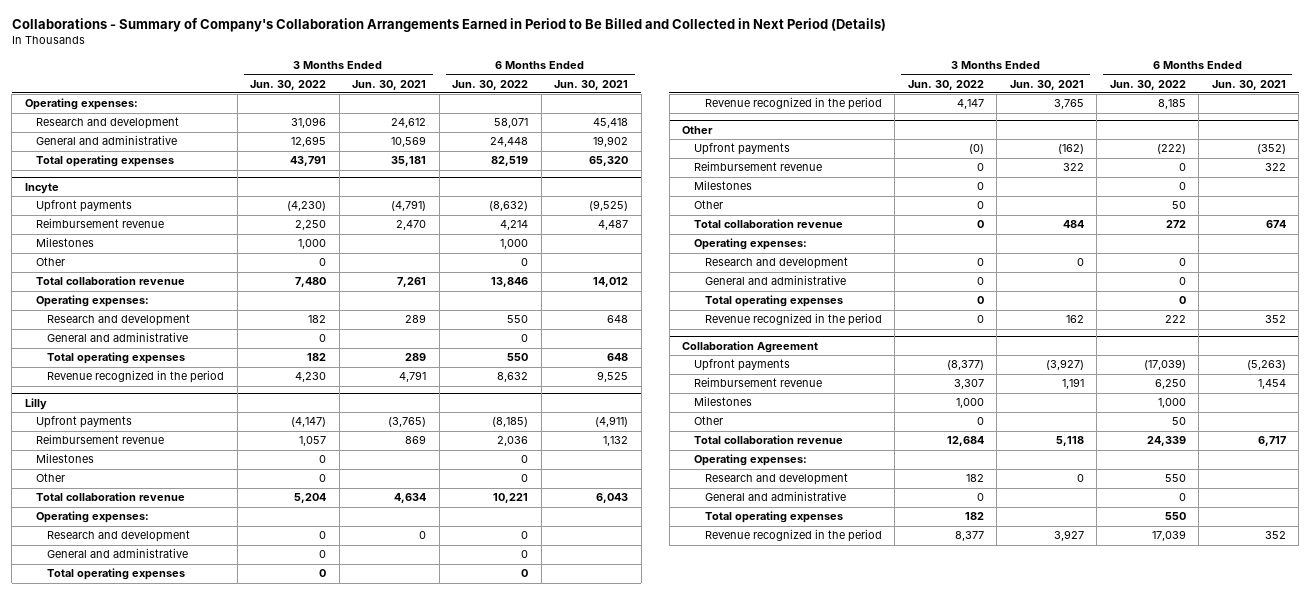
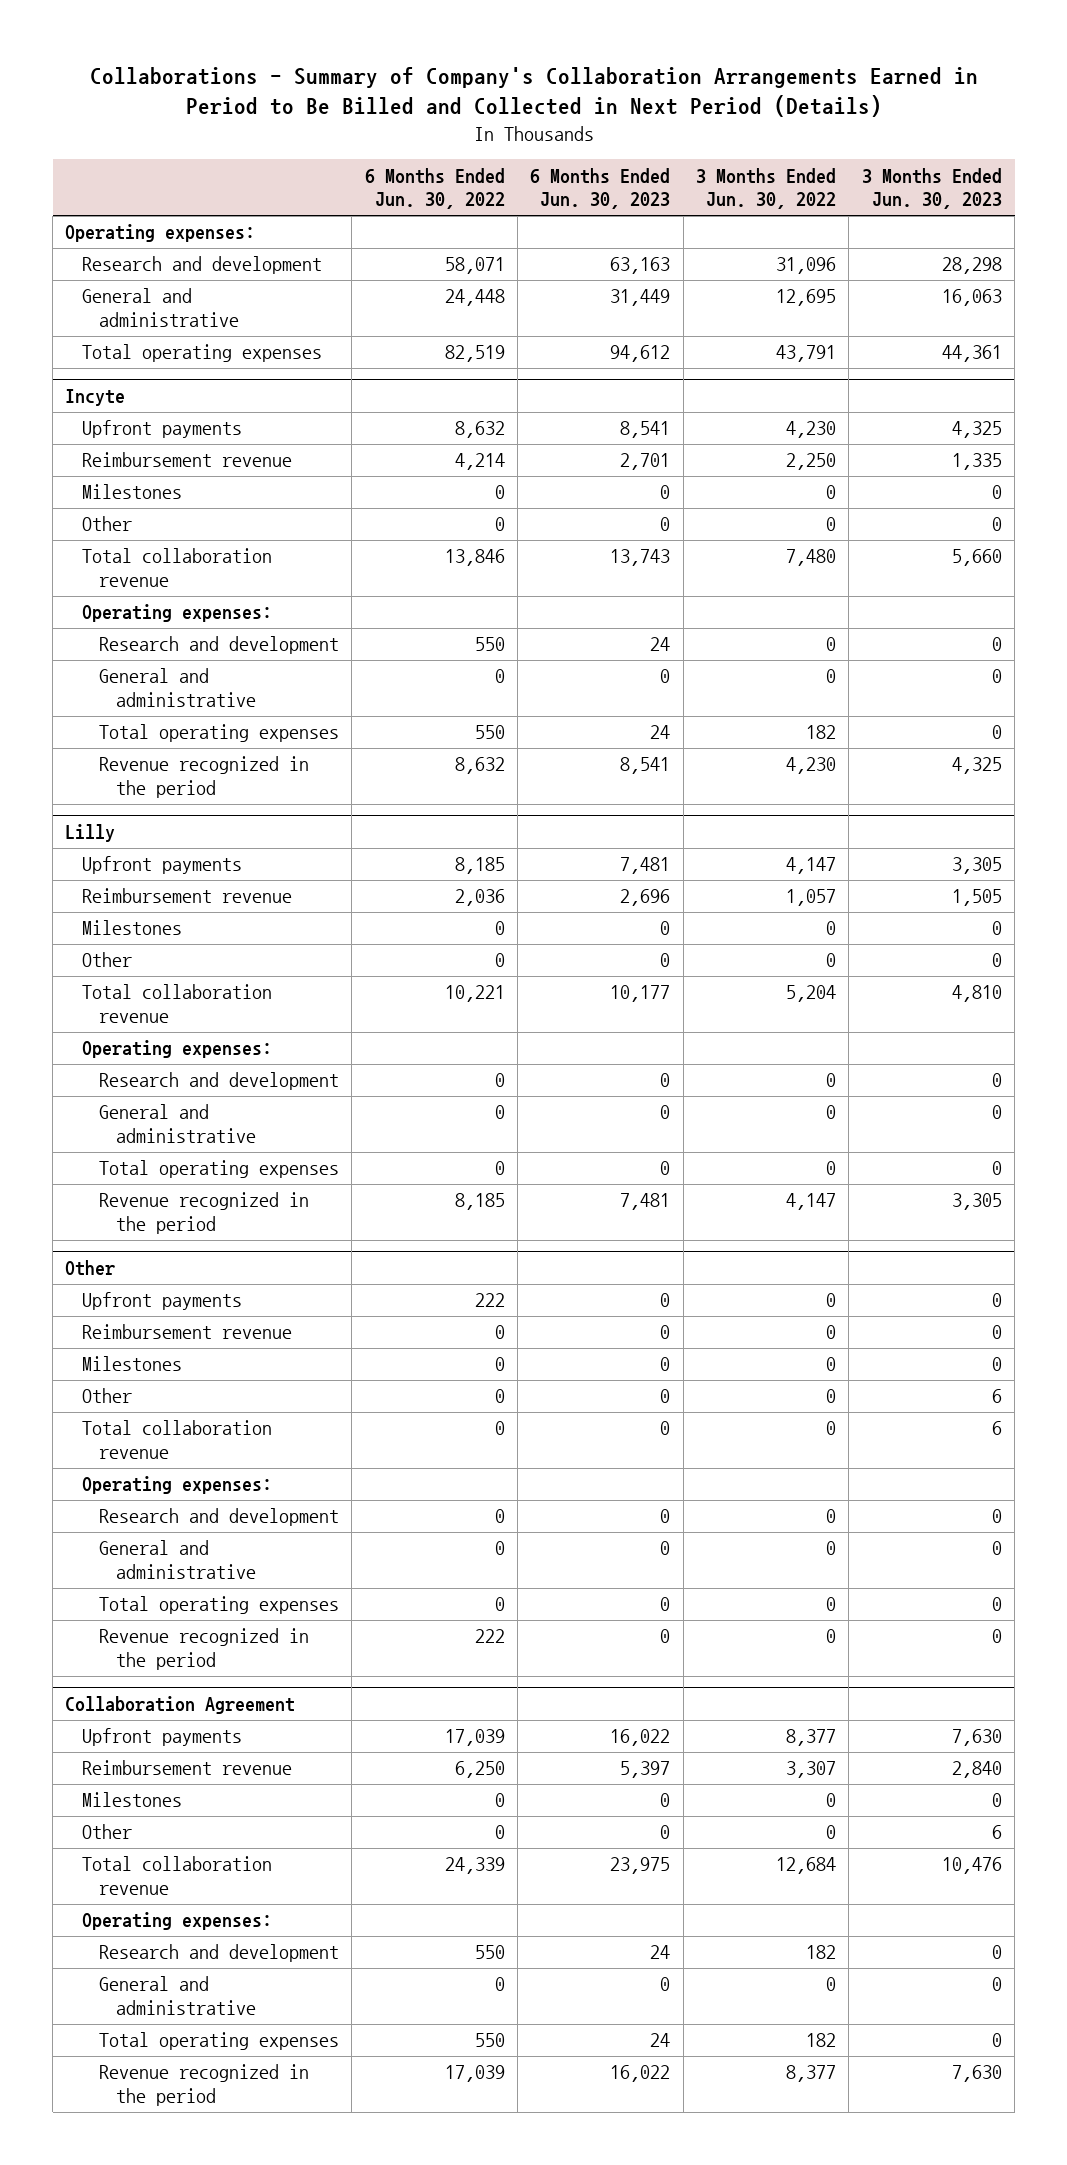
[352,79,427,90] Jun. 30, 2021 -> none
[554,79,629,90] Jun. 30, 2021 -> none
none -> [530,167,671,210] 6 Months Ended Jun. 30, 2023
none -> [861,167,1002,210] 3 Months Ended Jun. 30, 2023
[287,201,327,212] (4,230) -> [786,421,837,439] 4,230
[489,201,529,212] (8,632) -> [454,421,505,439] 8,632
[298,239,327,250] 1,000 -> [826,485,837,500] 0
[500,239,529,250] 1,000 -> [494,485,505,500] 0
[308,315,327,324] 182 -> [826,637,837,652] 0
[291,417,327,428] (4,147) -> [786,857,837,875] 4,147
[492,417,529,428] (8,185) -> [454,857,505,875] 8,185
[968,144,984,155] (0) -> [826,1293,837,1308] 0
[1156,144,1186,155] (222) -> [474,1293,505,1308] 222
[1171,201,1186,210] 50 -> [494,1389,505,1404] 0
[1165,220,1186,229] 272 -> [494,1421,505,1436] 0
[946,360,984,371] (8,377) -> [786,1729,837,1747] 8,377
[1143,359,1186,371] (17,039) -> [444,1729,505,1747] 17,039
[955,398,984,409] 1,000 -> [826,1793,837,1808] 0
[1157,398,1186,409] 1,000 -> [494,1793,505,1808] 0
[1171,417,1186,426] 50 -> [494,1825,505,1840] 0

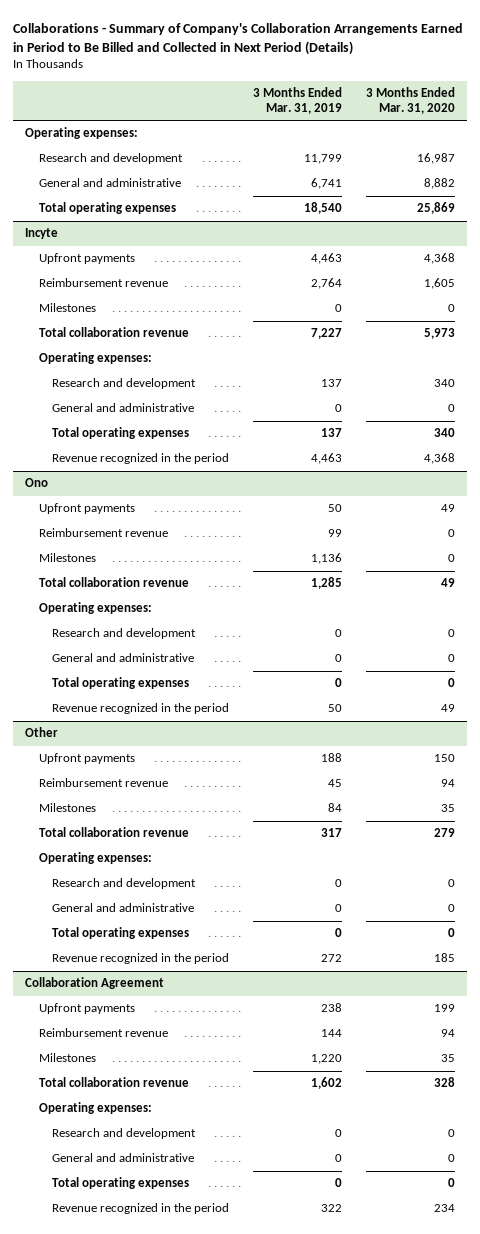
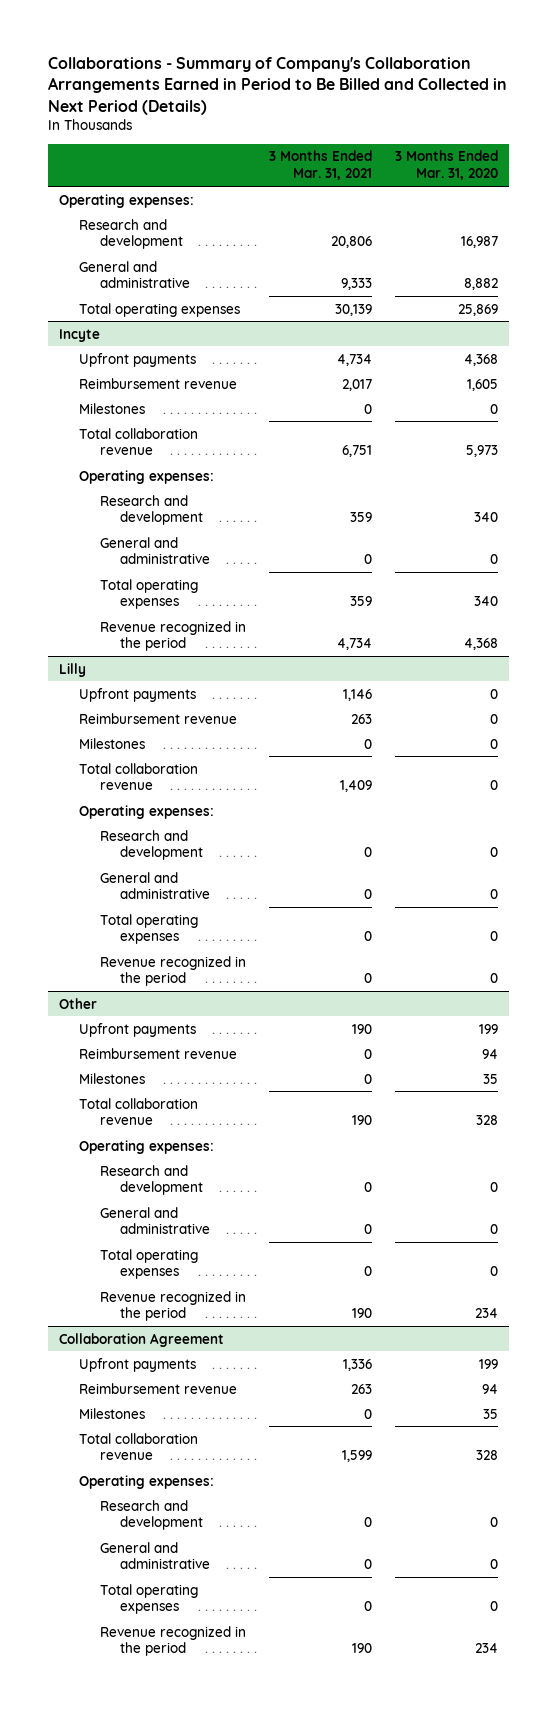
[252,87,342,115] 3 Months Ended Mar. 31, 2019 -> none
none -> [268,150,372,181] 3 Months Ended Mar. 31, 2021
[25,478,49,488] Ono -> none
none -> [59,662,87,677] Lilly
[440,504,455,513] 49 -> [489,688,498,699] 0
[440,578,455,588] 49 -> [489,780,498,791] 0
[440,704,455,713] 49 -> [489,973,498,984] 0
[433,754,455,763] 150 -> [478,1023,498,1034] 199
[433,828,455,838] 279 -> [475,1115,498,1126] 328
[433,953,455,963] 185 -> [474,1308,498,1319] 234

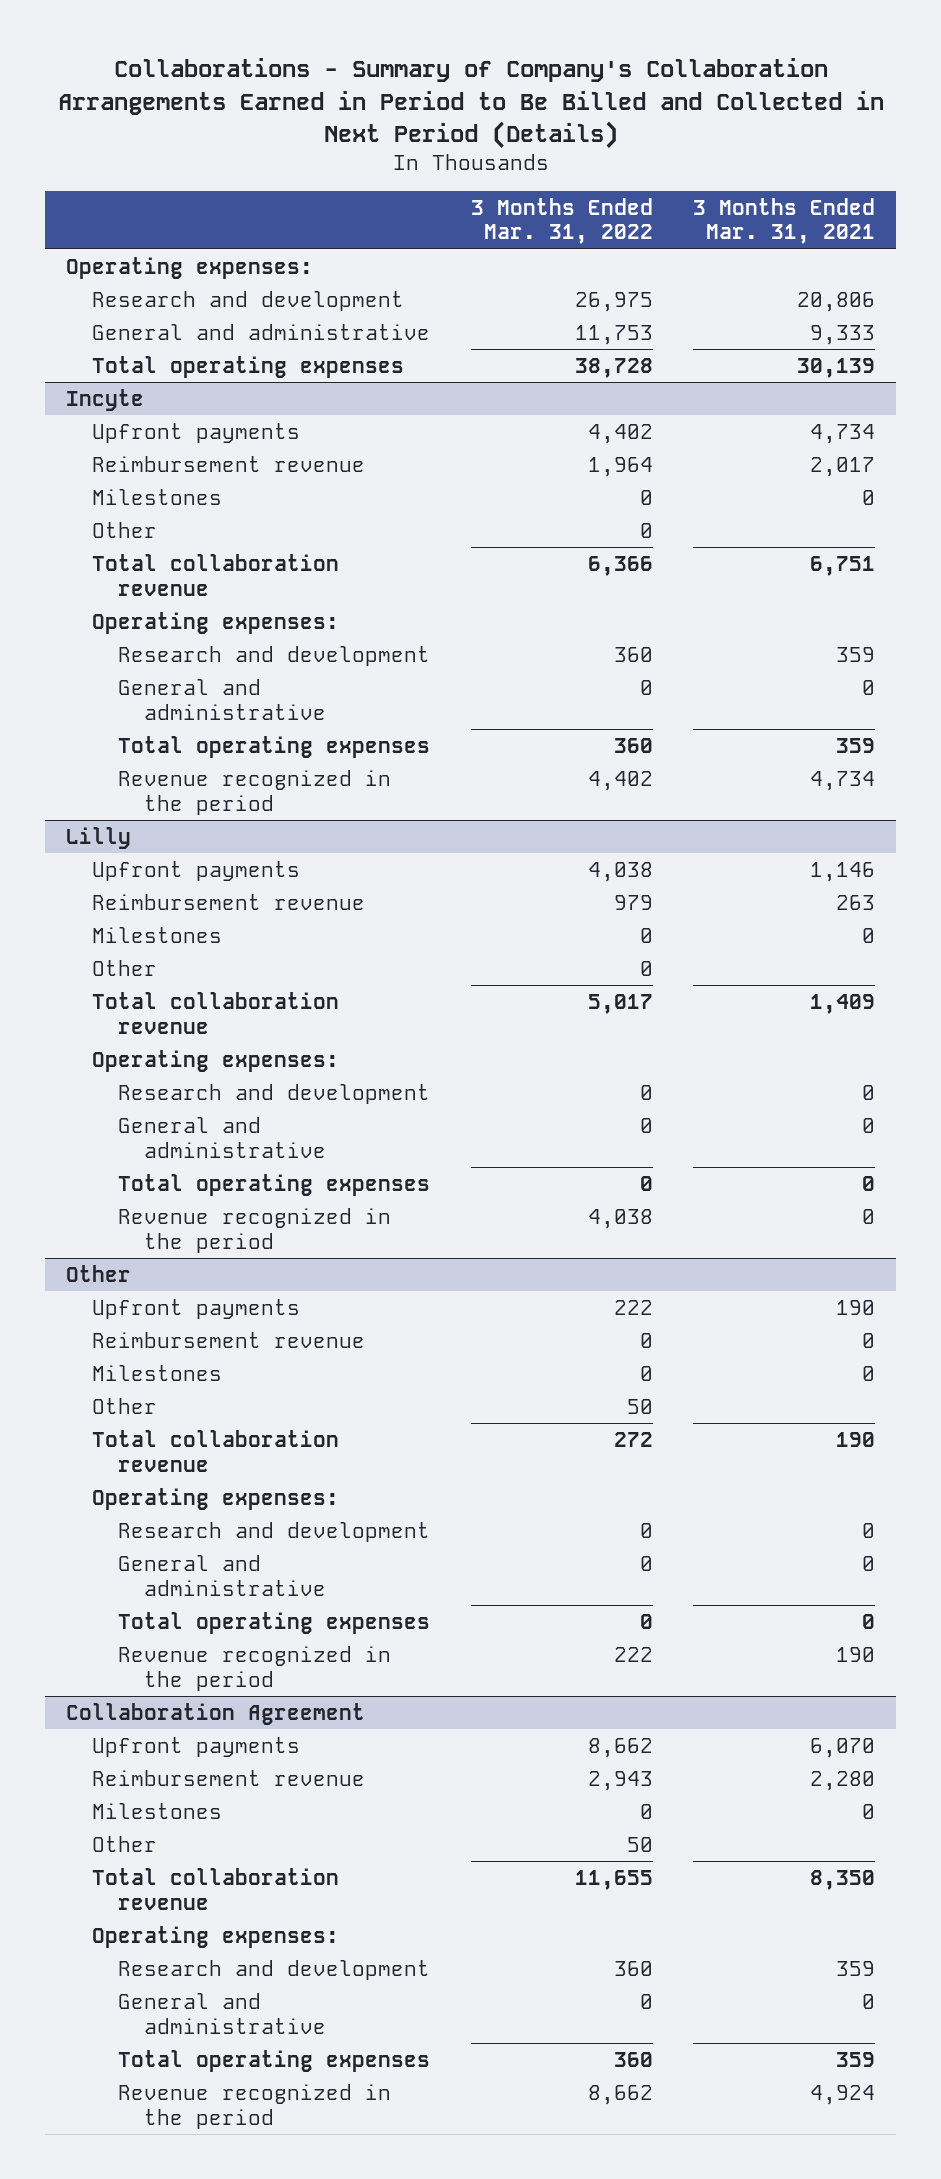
[394,150,498,181] 3 Months Ended Mar. 31, 2020 -> none
none -> [470,197,653,245] 3 Months Ended Mar. 31, 2022
none -> [91,521,157,538] Other
none -> [91,959,157,976] Other
none -> [91,1397,157,1414] Other
[342,1358,372,1371] 1,336 -> [810,1737,876,1758] 6,070
[350,1383,372,1394] 263 -> [810,1770,876,1791] 2,280
none -> [91,1835,157,1852] Other
[341,1450,372,1463] 1,599 -> [810,1869,876,1890] 8,350
[363,1517,372,1528] 0 -> [836,1960,876,1976] 359
[363,1601,372,1612] 0 -> [836,2051,876,2067] 359
[351,1643,372,1654] 190 -> [810,2084,876,2105] 4,924

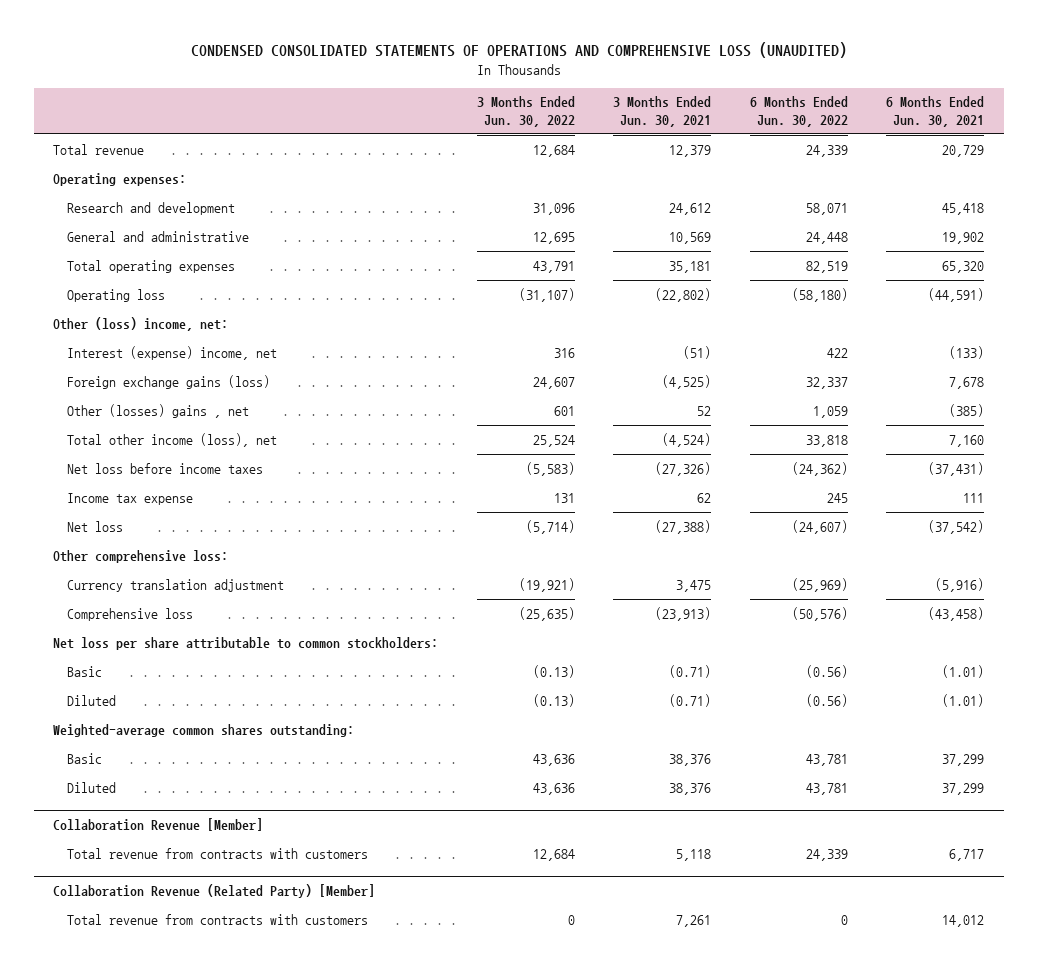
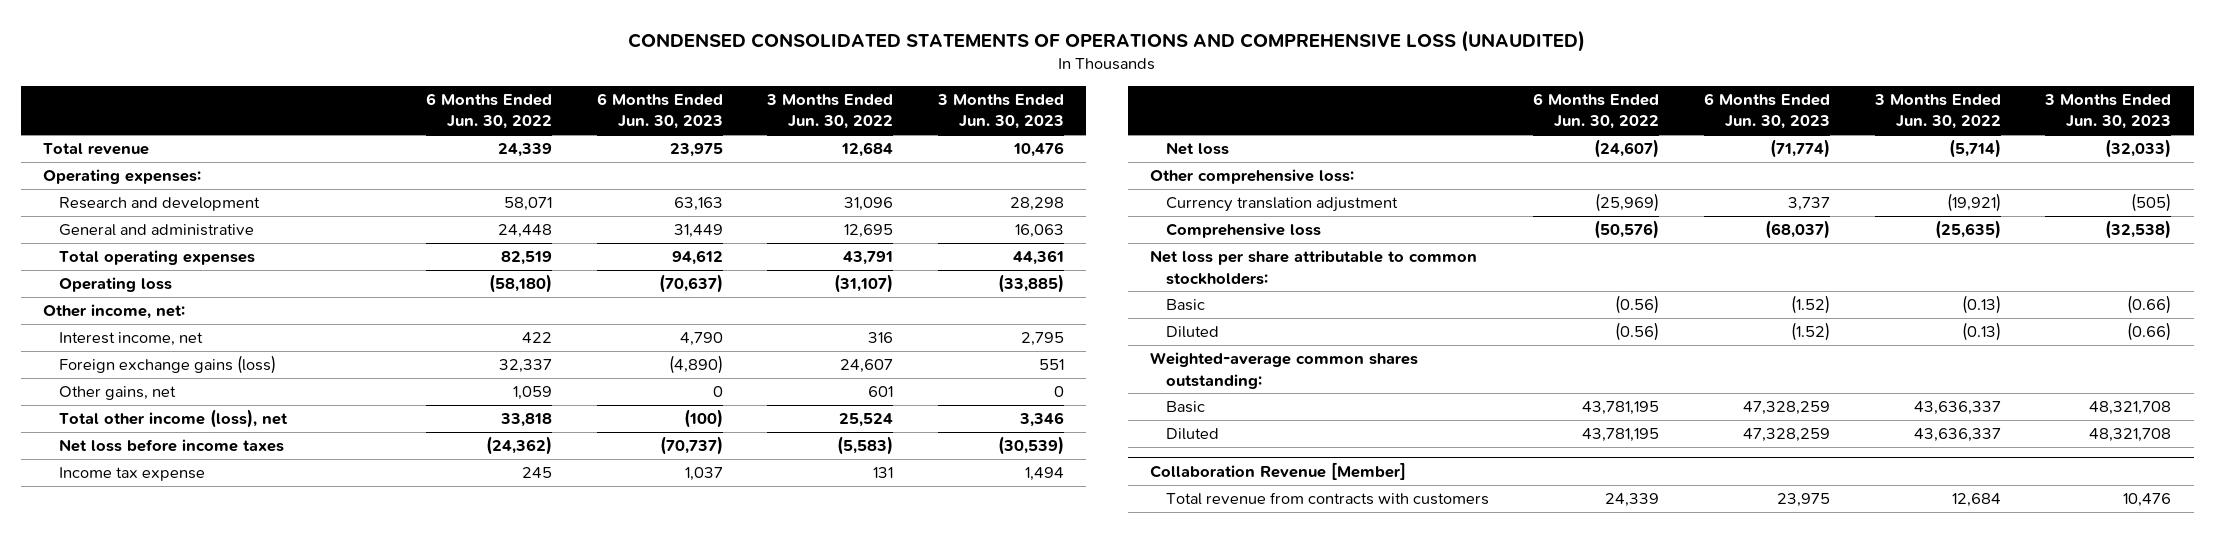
[613,96,712,127] 3 Months Ended Jun. 30, 2021 -> none
[886,96,985,127] 6 Months Ended Jun. 30, 2021 -> none
none -> [596,92,723,130] 6 Months Ended Jun. 30, 2023
none -> [936,93,1064,130] 3 Months Ended Jun. 30, 2023
[53,316,229,331] Other (loss) income, net: -> [42,304,185,320] Other income, net:
[66,345,277,360] Interest (expense) income, net -> [58,332,203,347] Interest income, net
[66,403,249,418] Other (losses) gains , net -> [58,386,176,401] Other gains, net
[532,753,575,766] 43,636 -> [1913,401,2001,416] 43,636,337
[805,753,848,766] 43,781 -> [1582,401,1660,416] 43,781,195
[532,782,575,795] 43,636 -> [1913,428,2001,443] 43,636,337
[805,782,848,795] 43,781 -> [1582,428,1660,443] 43,781,195
[53,884,376,899] Collaboration Revenue (Related Party) [Member] -> none
[66,913,368,925] Total revenue from contracts with customers -> none

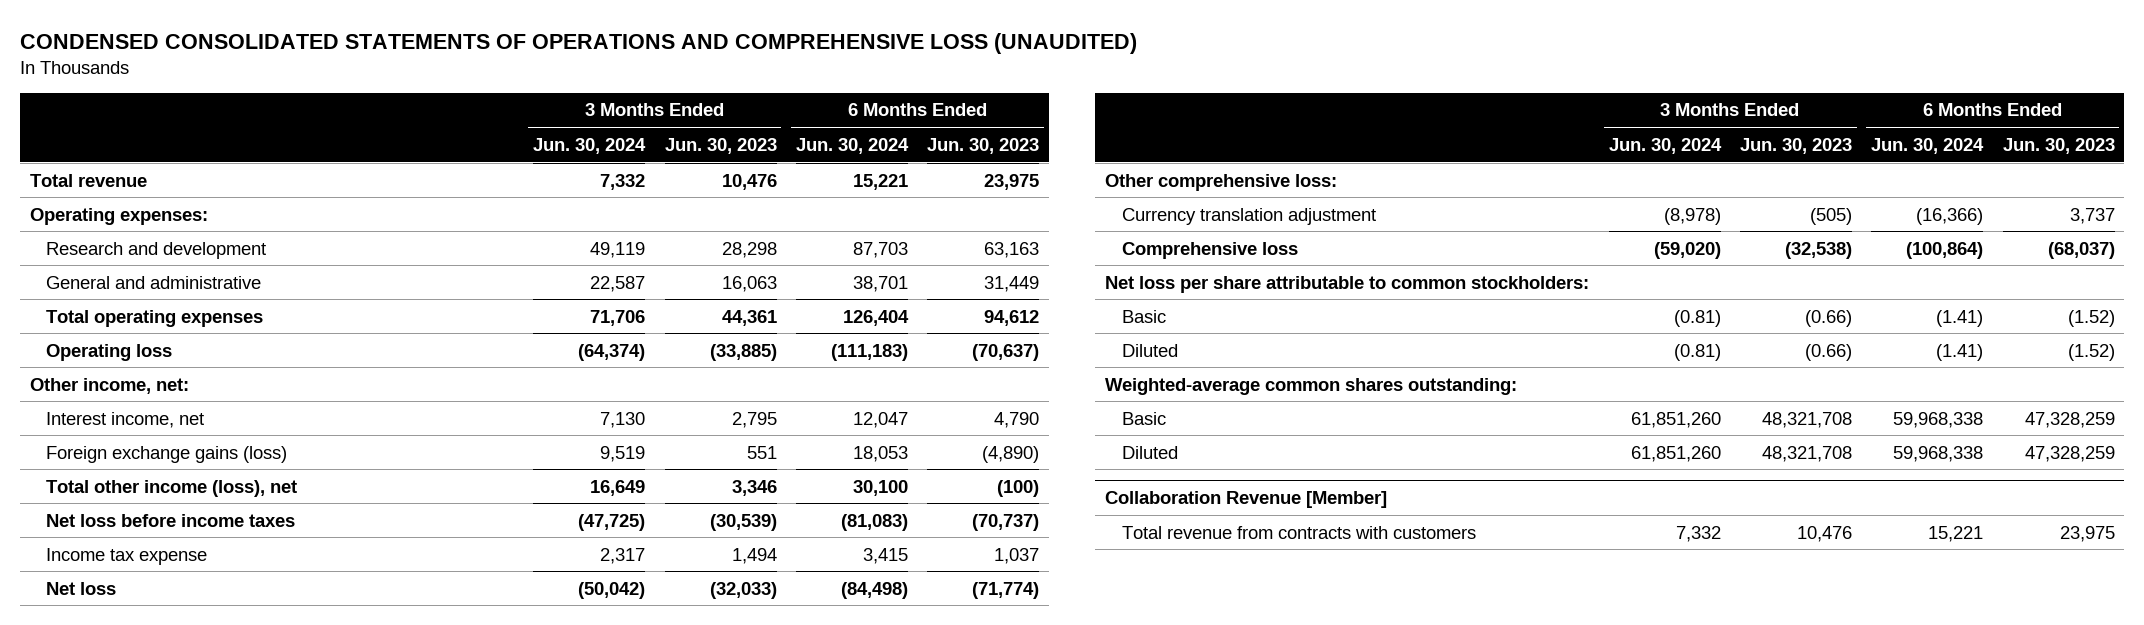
[426,92,553,130] 6 Months Ended Jun. 30, 2022 -> none
[766,93,894,130] 3 Months Ended Jun. 30, 2022 -> none
none -> [533,137,647,154] Jun. 30, 2024
none -> [795,137,909,154] Jun. 30, 2024
[58,386,176,401] Other gains, net -> none

